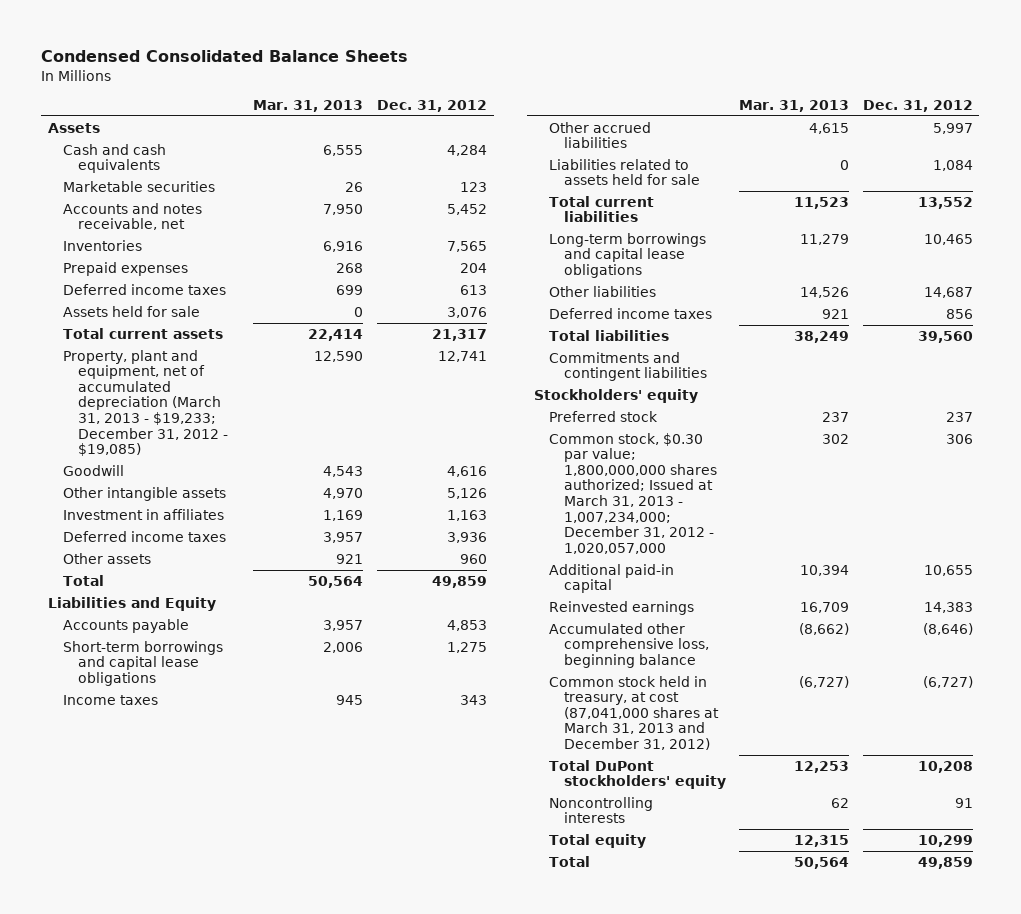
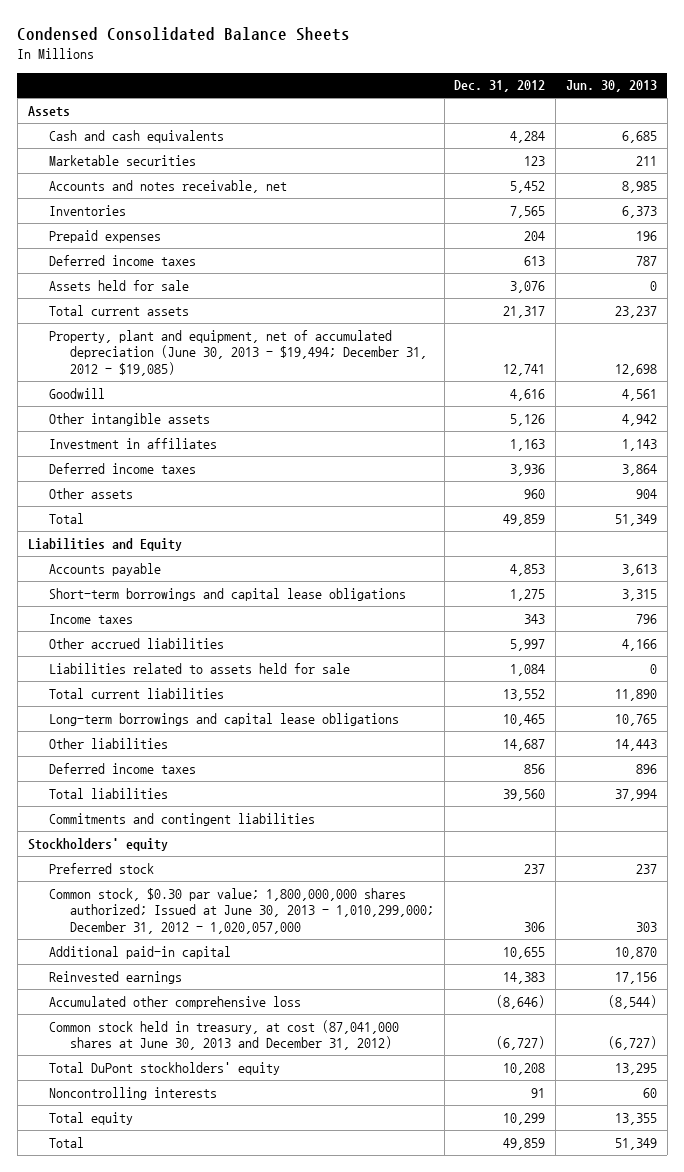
[253,99,364,112] Mar. 31, 2013 -> none
none -> [565,80,657,93] Jun. 30, 2013
[63,349,228,457] Property, plant and equipment, net of accumulated depreciation (March 31, 2013 - $19,233; December 31, 2012 - $19,085) -> [48,329,427,377] Property, plant and equipment, net of accumulated depreciation (June 30, 2013 - $19,494; December 31, 2012 - $19,085)
[548,432,717,554] Common stock, $0.30 par value; 1,800,000,000 shares authorized; Issued at March 31, 2013 - 1,007,234,000; December 31, 2012 - 1,020,057,000 -> [48,887,434,935] Common stock, $0.30 par value; 1,800,000,000 shares authorized; Issued at June 30, 2013 - 1,010,299,000; December 31, 2012 - 1,020,057,000
[548,622,709,668] Accumulated other comprehensive loss, beginning balance -> [48,995,301,1009] Accumulated other comprehensive loss
[548,675,719,751] Common stock held in treasury, at cost (87,041,000 shares at March 31, 2013 and December 31, 2012) -> [48,1019,399,1051] Common stock held in treasury, at cost (87,041,000 shares at June 30, 2013 and December 31, 2012)

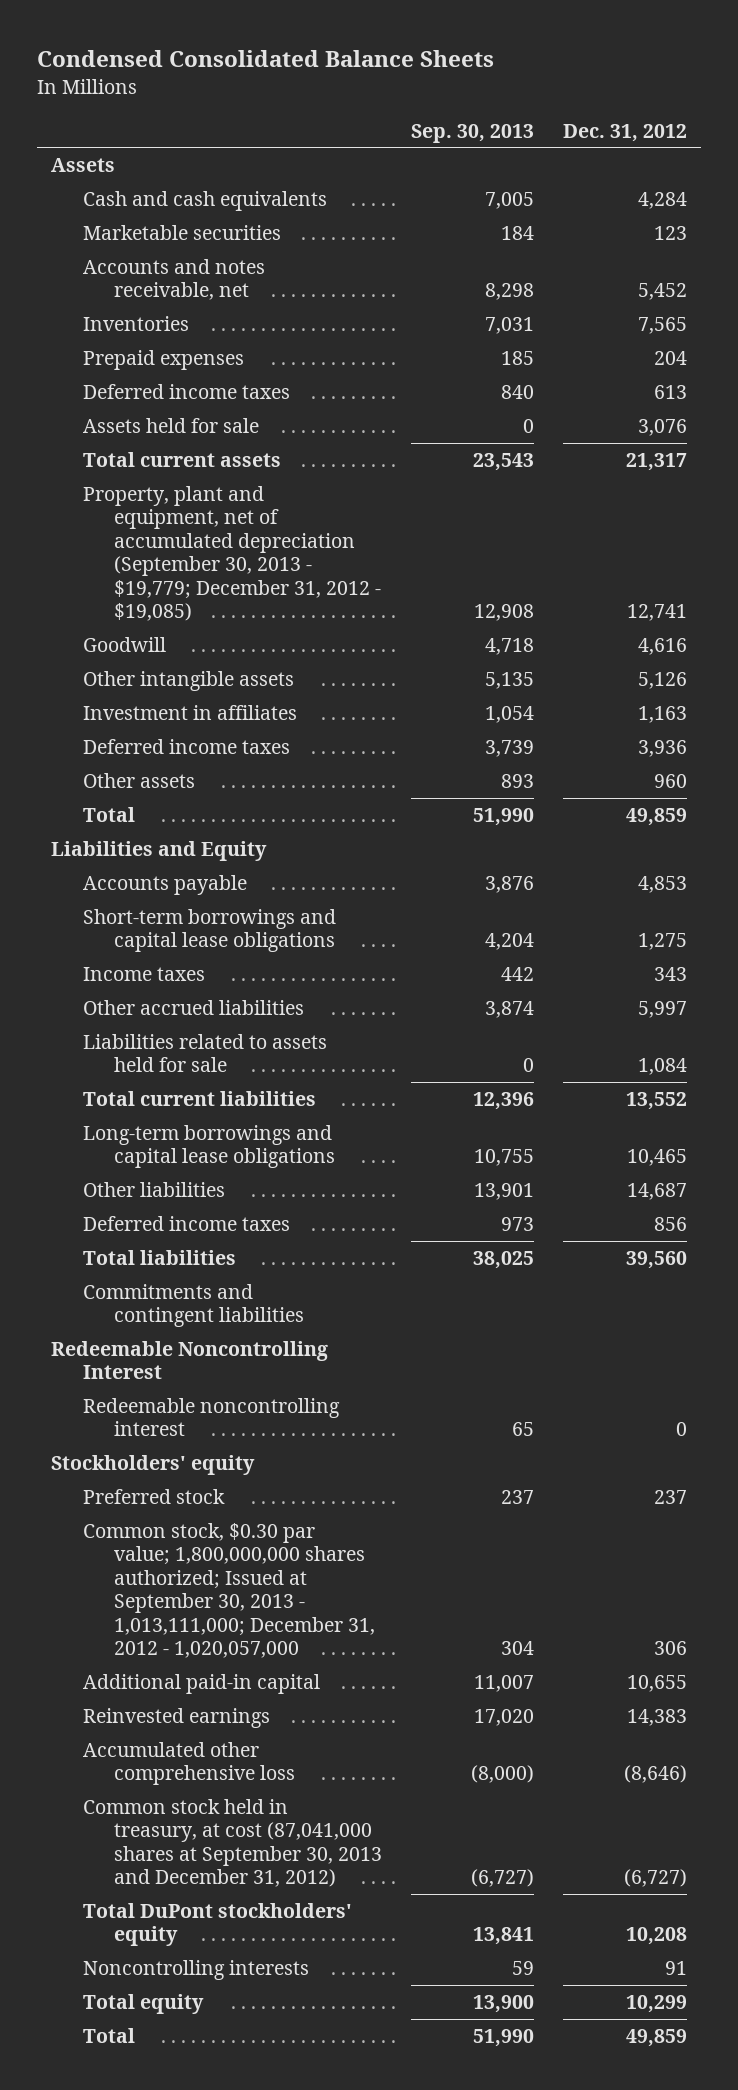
[565,80,657,93] Jun. 30, 2013 -> none
none -> [410,123,534,143] Sep. 30, 2013
[48,329,427,377] Property, plant and equipment, net of accumulated depreciation (June 30, 2013 - $19,494; December 31, 2012 - $19,085) -> [82,485,382,622] Property, plant and equipment, net of accumulated depreciation (September 30, 2013 - $19,779; December 31, 2012 - $19,085)
none -> [51,1340,329,1380] Redeemable Noncontrolling Interest
none -> [82,1397,340,1437] Redeemable noncontrolling interest
[48,887,434,935] Common stock, $0.30 par value; 1,800,000,000 shares authorized; Issued at June 30, 2013 - 1,010,299,000; December 31, 2012 - 1,020,057,000 -> [82,1522,376,1659] Common stock, $0.30 par value; 1,800,000,000 shares authorized; Issued at September 30, 2013 - 1,013,111,000; December 31, 2012 - 1,020,057,000
[48,1019,399,1051] Common stock held in treasury, at cost (87,041,000 shares at June 30, 2013 and December 31, 2012) -> [82,1798,383,1888] Common stock held in treasury, at cost (87,041,000 shares at September 30, 2013 and December 31, 2012)

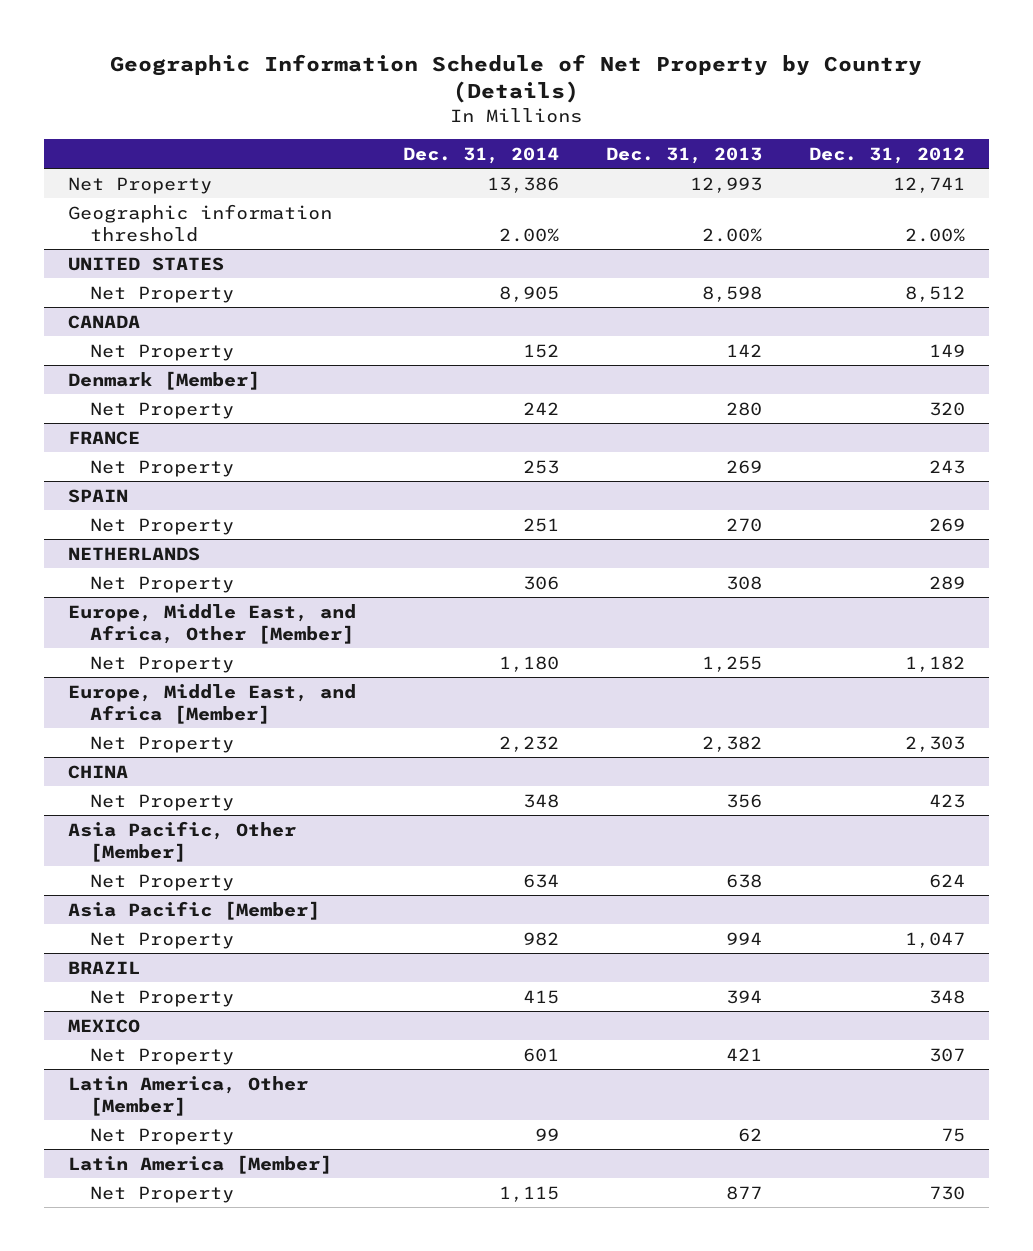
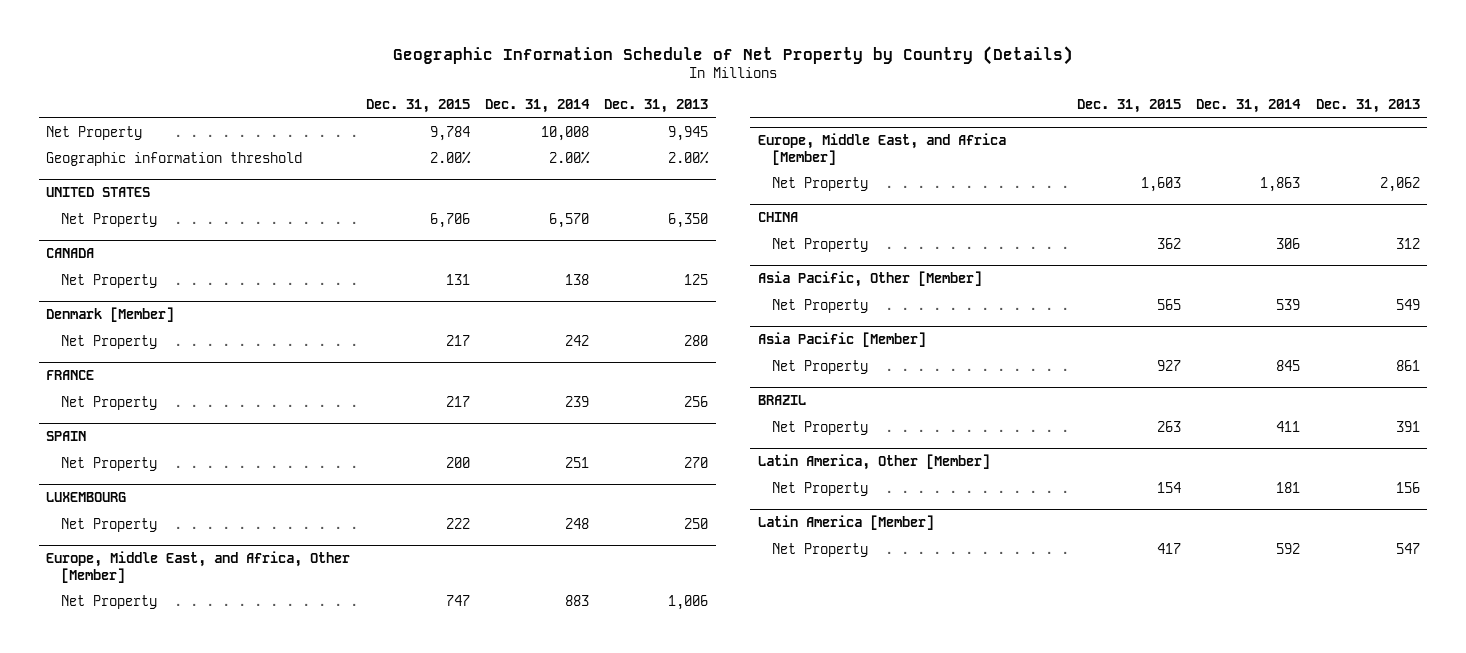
[809,146,966,164] Dec. 31, 2012 -> none
none -> [365,99,470,114] Dec. 31, 2015
[486,176,559,193] 13,386 -> [540,125,589,141] 10,008
[690,176,763,193] 12,993 -> [668,125,709,141] 9,945
[498,285,559,302] 8,905 -> [548,212,589,228] 6,570
[702,285,763,302] 8,598 -> [668,212,709,228] 6,350
[522,343,559,358] 152 -> [564,273,589,285] 138
[726,343,763,357] 142 -> [684,273,709,285] 125
[522,459,559,474] 253 -> [564,395,589,407] 239
[726,459,763,474] 269 -> [684,395,709,407] 256
[67,546,200,561] NETHERLANDS -> none
none -> [46,492,127,503] LUXEMBOURG
[522,575,559,590] 306 -> [564,517,589,529] 248
[726,575,763,590] 308 -> [684,517,709,529] 250
[498,655,559,672] 1,180 -> [564,594,589,606] 883
[702,655,763,672] 1,255 -> [668,594,709,610] 1,006
[498,735,559,752] 2,232 -> [1260,176,1301,192] 1,863
[702,735,763,752] 2,382 -> [1379,176,1420,192] 2,062
[522,793,559,808] 348 -> [1276,237,1301,249] 306
[726,793,763,808] 356 -> [1395,237,1420,249] 312
[522,873,559,888] 634 -> [1276,298,1301,310] 539
[726,873,763,888] 638 -> [1395,298,1420,310] 549
[522,931,559,946] 982 -> [1276,359,1301,371] 845
[726,931,763,945] 994 -> [1395,359,1420,371] 861
[67,1018,140,1033] MEXICO -> none
[89,1047,234,1065] Net Property -> none
[522,989,559,1004] 415 -> [1276,420,1301,432] 411
[726,989,763,1004] 394 -> [1395,420,1420,432] 391
[534,1127,559,1141] 99 -> [1276,481,1301,493] 181
[738,1127,763,1142] 62 -> [1395,481,1420,493] 156
[498,1185,559,1202] 1,115 -> [1276,542,1301,554] 592
[726,1185,763,1200] 877 -> [1395,542,1420,554] 547

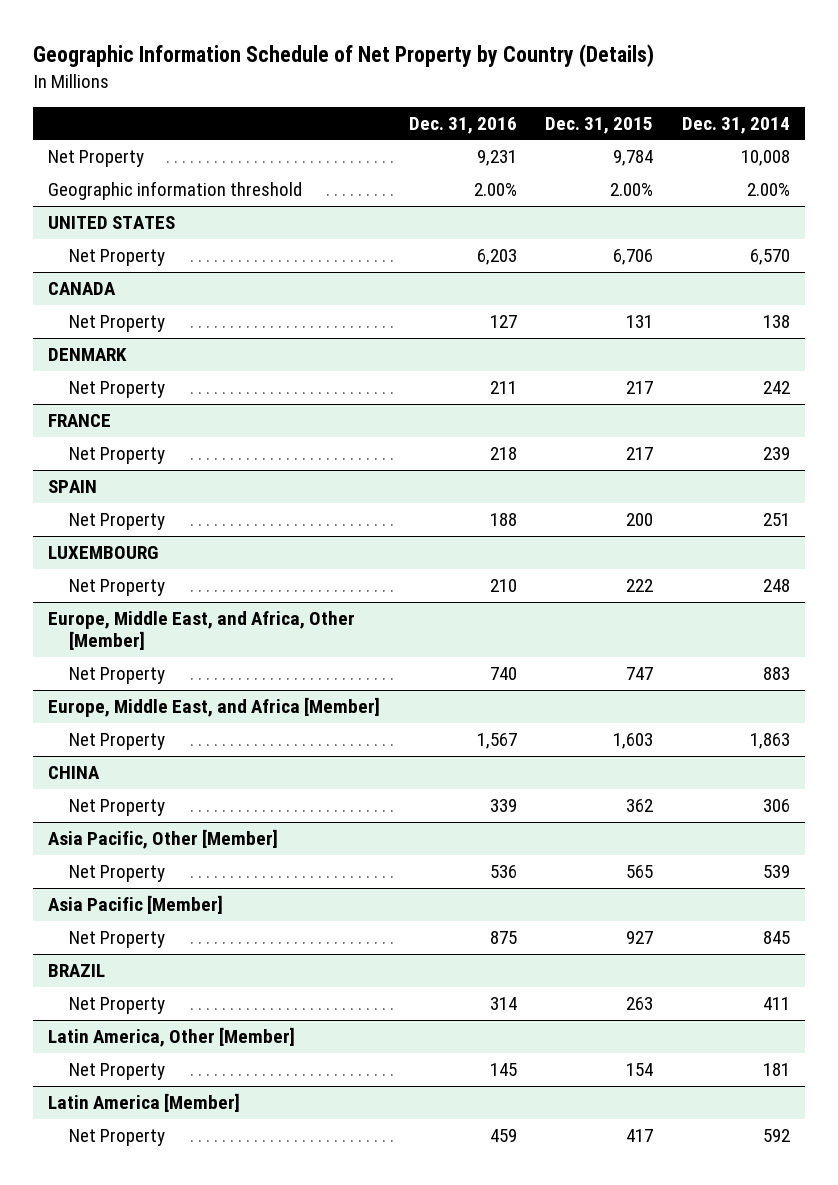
[604,99,709,114] Dec. 31, 2013 -> none
none -> [408,116,517,134] Dec. 31, 2016
[46,307,175,323] Denmark [Member] -> [47,347,127,361] DENMARK

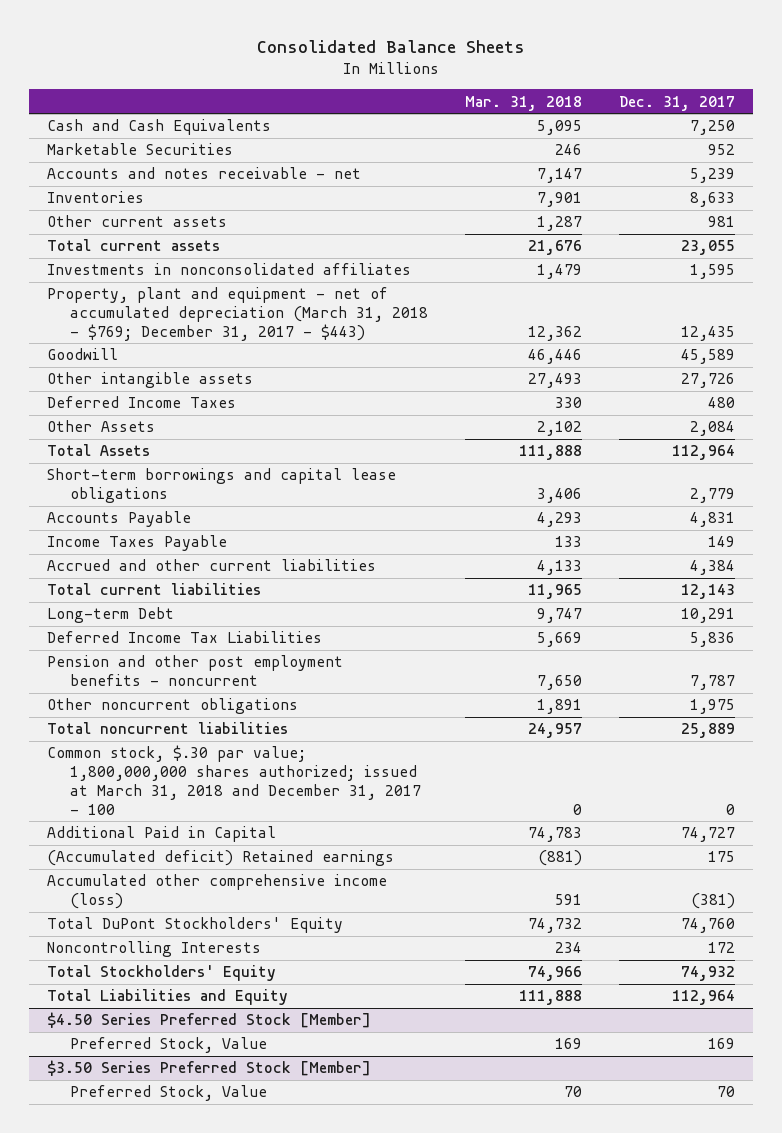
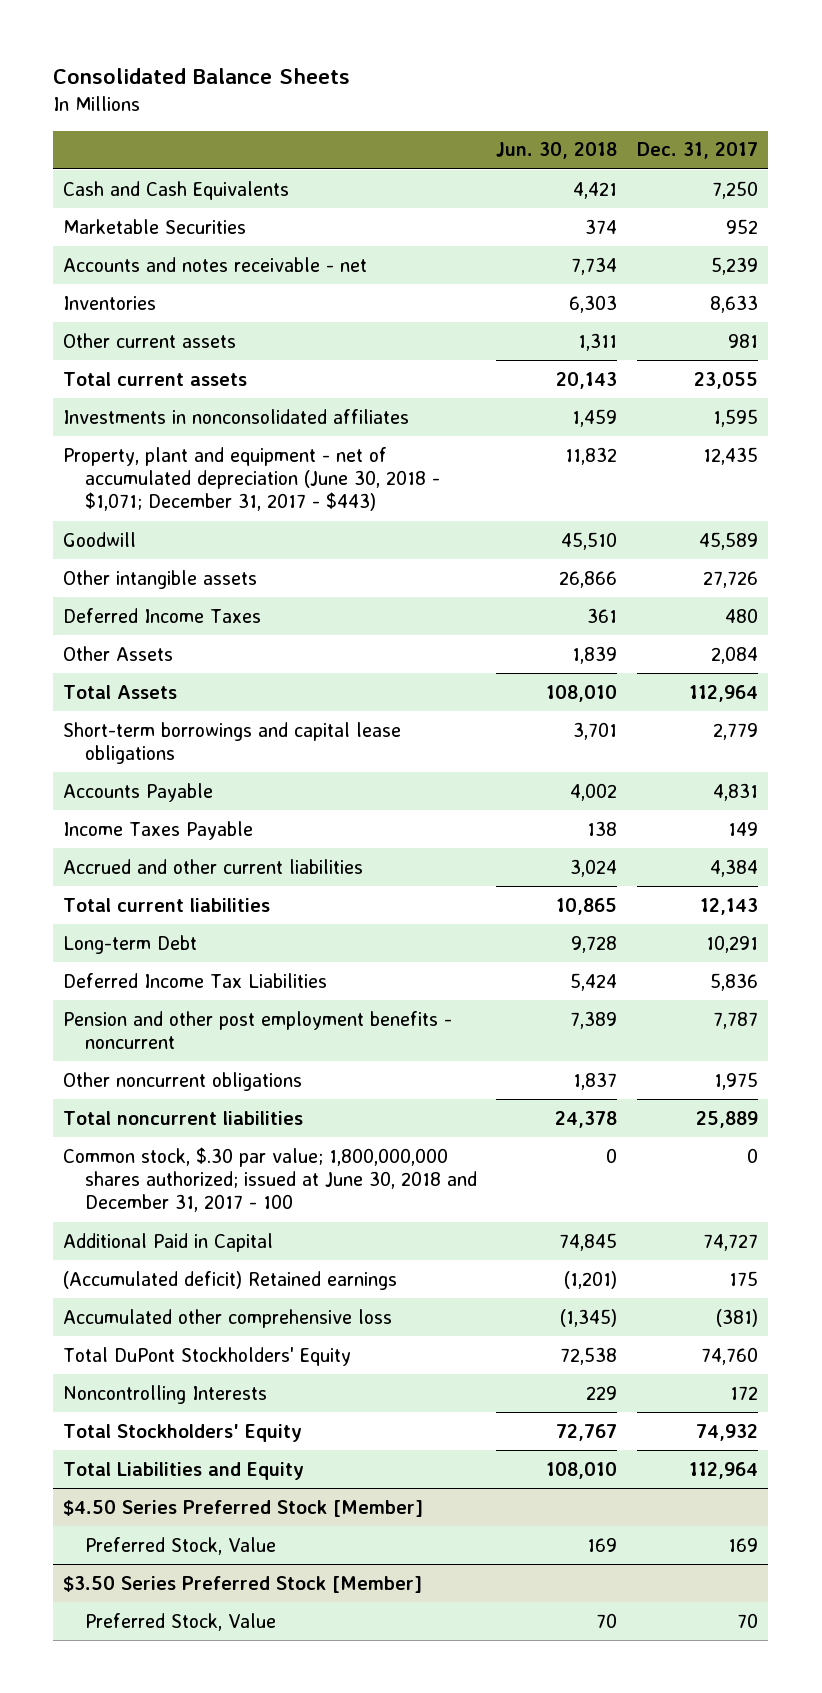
[464,95,582,111] Mar. 31, 2018 -> none
none -> [496,142,618,160] Jun. 30, 2018
[47,287,428,341] Property, plant and equipment - net of accumulated depreciation (March 31, 2018 - $769; December 31, 2017 - $443) -> [63,446,440,512] Property, plant and equipment - net of accumulated depreciation (June 30, 2018 - $1,071; December 31, 2017 - $443)
[47,745,421,815] Common stock, $.30 par value; 1,800,000,000 shares authorized; issued at March 31, 2018 and December 31, 2017 - 100 -> [63,1146,477,1213] Common stock, $.30 par value; 1,800,000,000 shares authorized; issued at June 30, 2018 and December 31, 2017 - 100
[47,874,388,910] Accumulated other comprehensive income (loss) -> [63,1308,393,1328] Accumulated other comprehensive loss

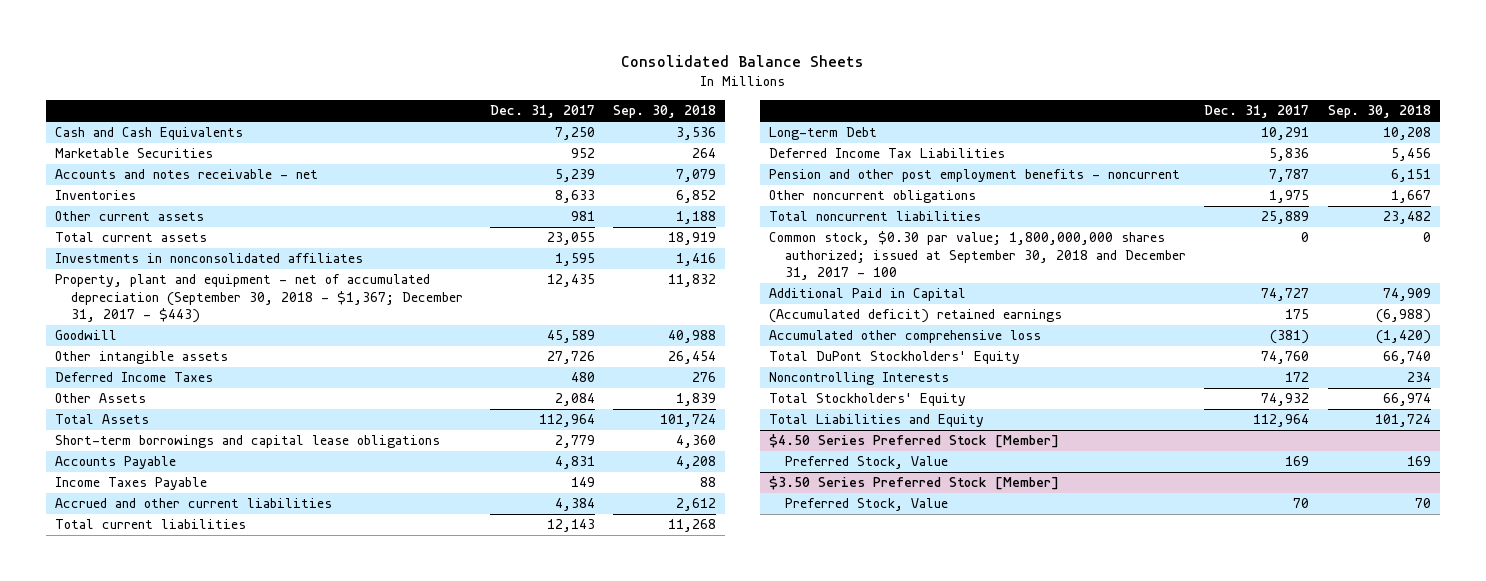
[496,142,618,160] Jun. 30, 2018 -> none
none -> [613,105,717,119] Sep. 30, 2018
[63,446,440,512] Property, plant and equipment - net of accumulated depreciation (June 30, 2018 - $1,071; December 31, 2017 - $443) -> [55,274,463,323] Property, plant and equipment - net of accumulated depreciation (September 30, 2018 - $1,367; December 31, 2017 - $443)
[63,1146,477,1213] Common stock, $.30 par value; 1,800,000,000 shares authorized; issued at June 30, 2018 and December 31, 2017 - 100 -> [769,231,1186,280] Common stock, $0.30 par value; 1,800,000,000 shares authorized; issued at September 30, 2018 and December 31, 2017 - 100
[63,1270,398,1290] (Accumulated deficit) Retained earnings -> [769,309,1063,324] (Accumulated deficit) retained earnings

